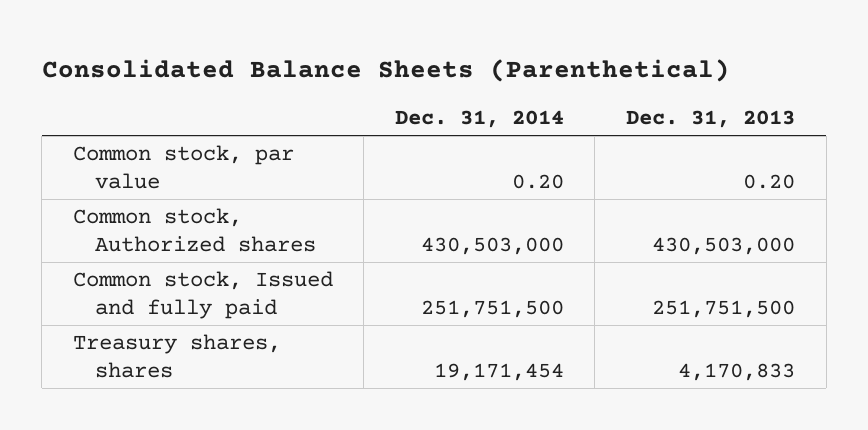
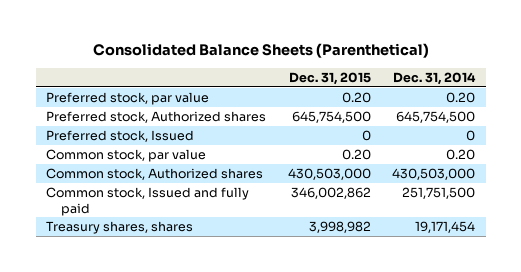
[626,109,796,128] Dec. 31, 2013 -> none
none -> [288,71,371,85] Dec. 31, 2015
none -> [46,92,210,106] Preferred stock, par value
none -> [46,111,267,124] Preferred stock, Authorized shares
none -> [46,130,195,143] Preferred stock, Issued

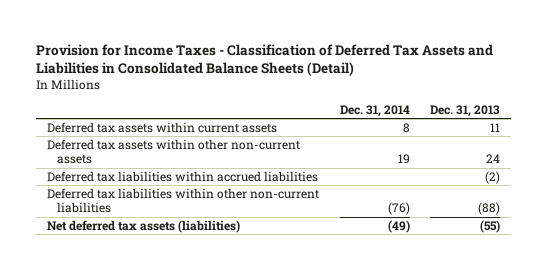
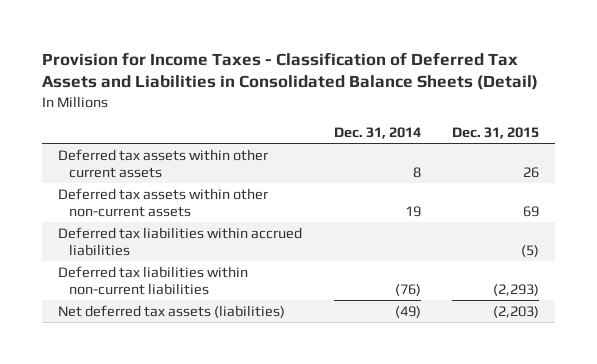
[430,105,501,118] Dec. 31, 2013 -> none
none -> [452,127,540,140] Dec. 31, 2015
[46,121,277,133] Deferred tax assets within current assets -> [57,148,268,178] Deferred tax assets within other current assets
[46,187,319,214] Deferred tax liabilities within other non-current liabilities -> [57,265,248,295] Deferred tax liabilities within non-current liabilities

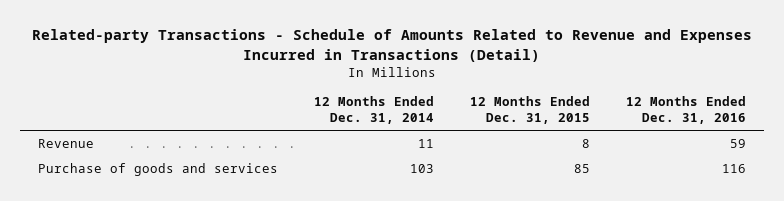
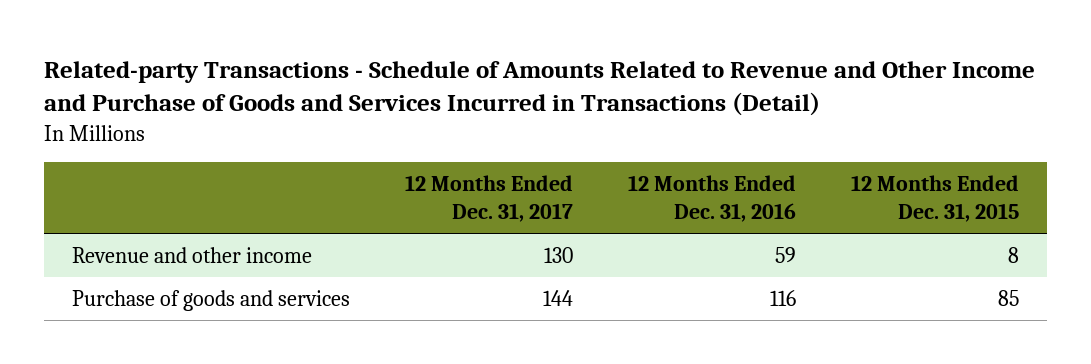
[32,28,753,62] Related-party Transactions - Schedule of Amounts Related to Revenue and Expenses Incurred in Transactions (Detail) -> [44,60,1036,117] Related-party Transactions - Schedule of Amounts Related to Revenue and Other Income and Purchase of Goods and Services Incurred in Transactions (Detail)
[314,96,435,125] 12 Months Ended Dec. 31, 2014 -> none
none -> [404,175,573,223] 12 Months Ended Dec. 31, 2017
[38,139,95,149] Revenue -> [71,246,312,263] Revenue and other income

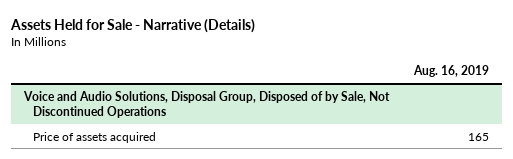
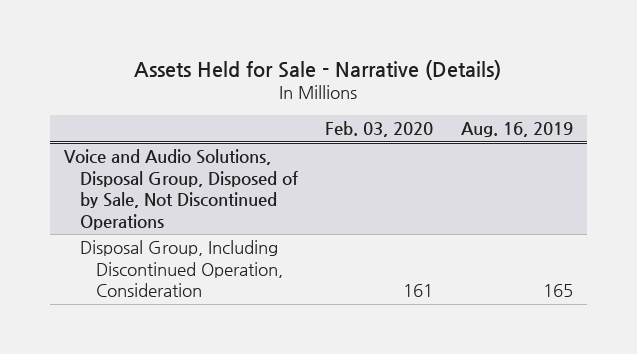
none -> [325,121,434,138] Feb. 03, 2020
[33,131,157,143] Price of assets acquired -> [79,240,283,298] Disposal Group, Including Discontinued Operation, Consideration

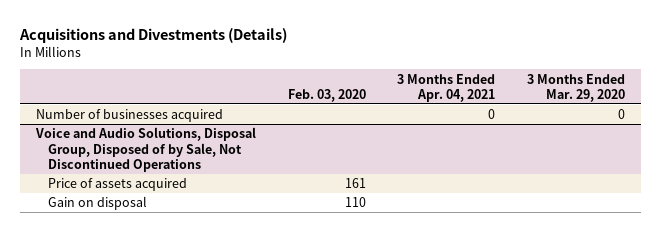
[134,59,502,80] Assets Held for Sale - Narrative (Details) -> [19,27,288,43] Acquisitions and Divestments (Details)
[461,122,574,138] Aug. 16, 2019 -> none
none -> [397,73,496,102] 3 Months Ended Apr. 04, 2021
none -> [527,73,626,102] 3 Months Ended Mar. 29, 2020
none -> [36,109,224,123] Number of businesses acquired
[79,240,283,298] Disposal Group, Including Discontinued Operation, Consideration -> [47,178,187,192] Price of assets acquired
none -> [47,196,147,211] Gain on disposal

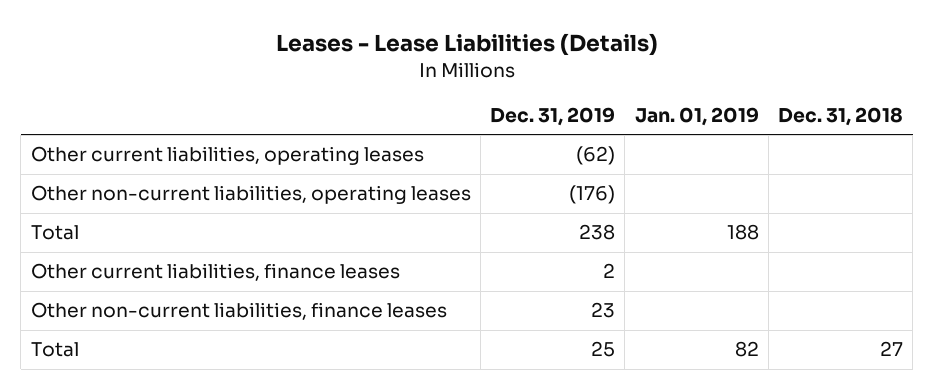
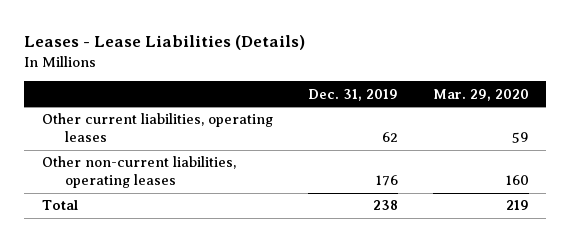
[634,107,759,127] Jan. 01, 2019 -> none
[778,107,904,127] Dec. 31, 2018 -> none
none -> [432,88,529,101] Mar. 29, 2020
[576,146,616,166] (62) -> [381,132,398,143] 62
[569,185,616,205] (176) -> [375,175,398,187] 176
[30,263,400,282] Other current liabilities, finance leases -> none
[30,302,447,321] Other non-current liabilities, finance leases -> none
[30,342,79,358] Total -> none

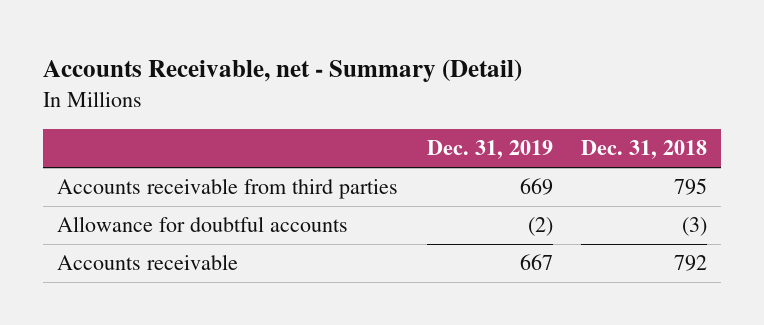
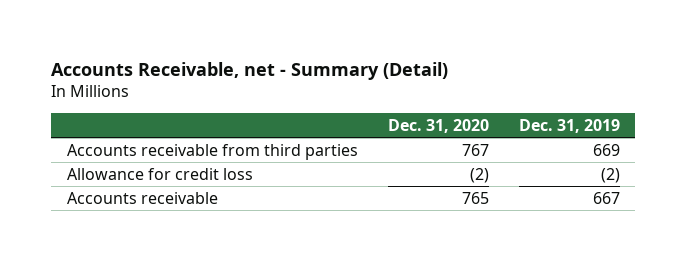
[580,140,707,160] Dec. 31, 2018 -> none
none -> [387,118,489,133] Dec. 31, 2020
[57,216,349,233] Allowance for doubtful accounts -> [66,167,253,180] Allowance for credit loss

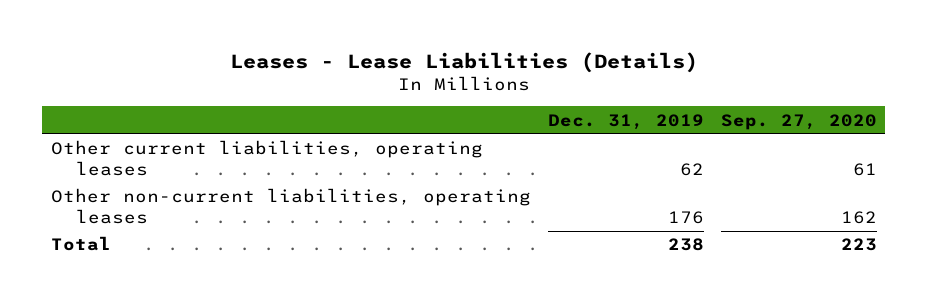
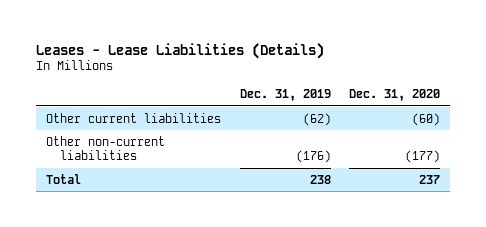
[720,113,877,130] Sep. 27, 2020 -> none
none -> [349,89,441,102] Dec. 31, 2020
[50,140,483,176] Other current liabilities, operating leases -> [45,112,221,123] Other current liabilities
[679,162,704,176] 62 -> [302,112,331,126] (62)
[50,188,531,224] Other non-current liabilities, operating leases -> [45,135,165,161] Other non-current liabilities
[667,210,704,224] 176 -> [295,150,331,164] (176)

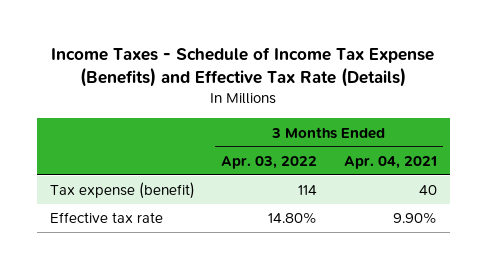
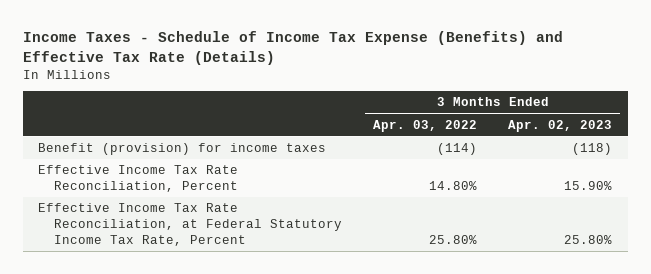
[343,155,437,169] Apr. 04, 2021 -> none
none -> [508,119,613,132] Apr. 02, 2023
[49,182,195,200] Tax expense (benefit) -> [38,143,327,156] Benefit (provision) for income taxes
[298,185,318,196] 114 -> [437,143,478,156] (114)
[49,212,163,224] Effective tax rate -> [38,165,239,193] Effective Income Tax Rate Reconciliation, Percent
none -> [38,203,342,247] Effective Income Tax Rate Reconciliation, at Federal Statutory Income Tax Rate, Percent

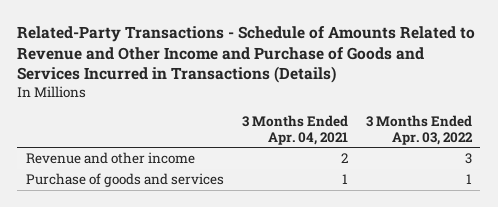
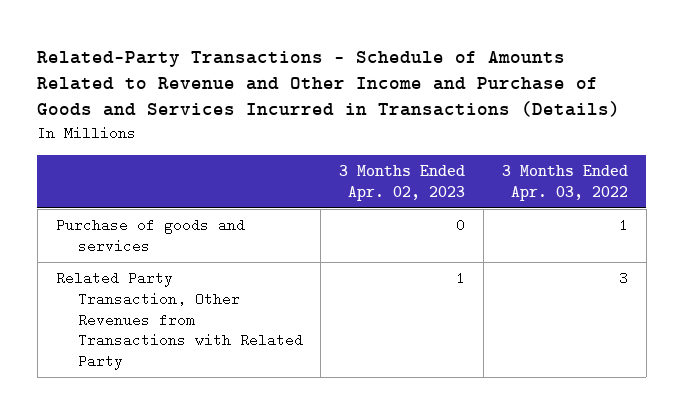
[241,115,348,145] 3 Months Ended Apr. 04, 2021 -> none
none -> [339,165,466,201] 3 Months Ended Apr. 02, 2023
[26,152,196,165] Revenue and other income -> none
none -> [55,271,303,371] Related Party Transaction, Other Revenues from Transactions with Related Party

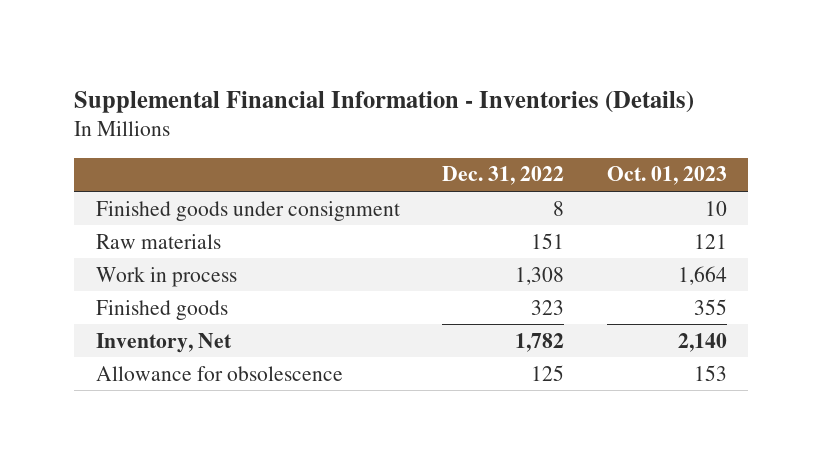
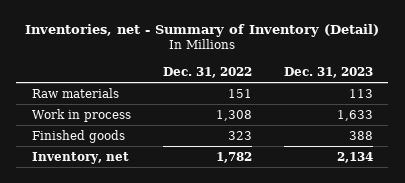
[74,90,695,113] Supplemental Financial Information - Inventories (Details) -> [25,24,380,38] Inventories, net - Summary of Inventory (Detail)
[606,166,727,186] Oct. 01, 2023 -> none
none -> [283,66,373,78] Dec. 31, 2023
[95,200,400,221] Finished goods under consignment -> none
[95,365,343,381] Allowance for obsolescence -> none
[95,332,232,353] Inventory, Net -> [32,151,130,164] Inventory, net

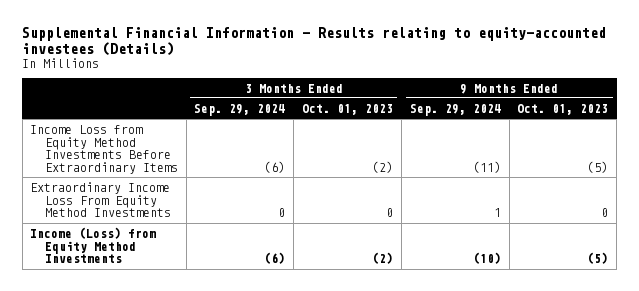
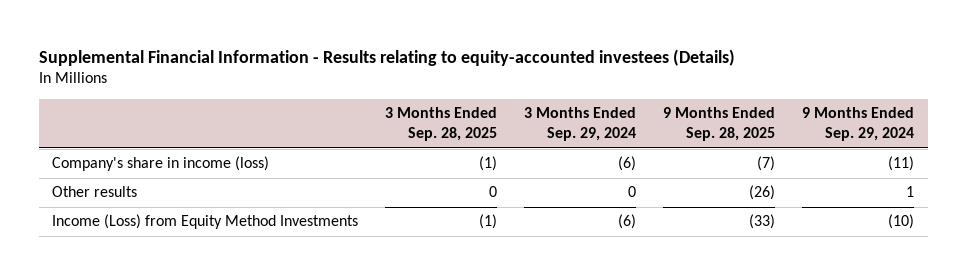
[302,103,394,115] Oct. 01, 2023 -> none
[517,103,609,115] Oct. 01, 2023 -> none
none -> [385,107,498,142] 3 Months Ended Sep. 28, 2025
none -> [663,107,776,142] 9 Months Ended Sep. 28, 2025
[30,124,178,175] Income Loss from Equity Method Investments Before Extraordinary Items -> [52,156,270,172] Company's share in income (loss)
[30,181,171,218] Extraordinary Income Loss From Equity Method Investments -> [52,186,138,198] Other results

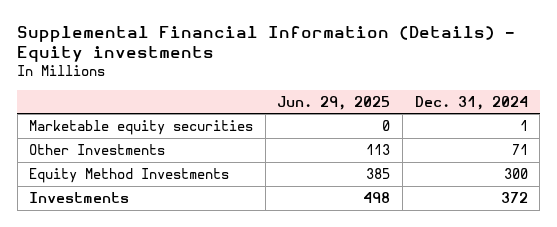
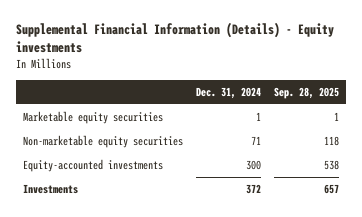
[277,95,391,110] Jun. 29, 2025 -> none
none -> [274,86,340,99] Sep. 28, 2025
[29,143,166,155] Other Investments -> [22,134,183,148] Non-marketable equity securities
[29,167,230,183] Equity Method Investments -> [22,158,163,172] Equity-accounted investments

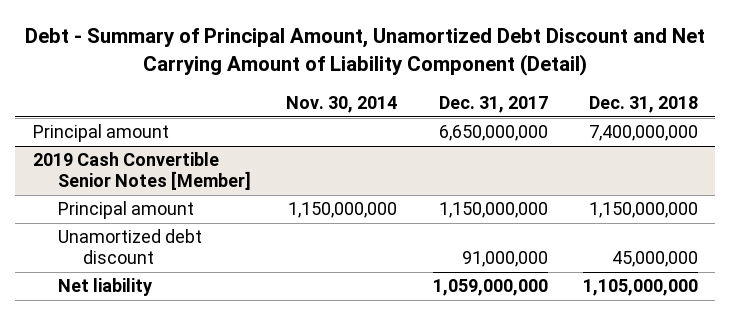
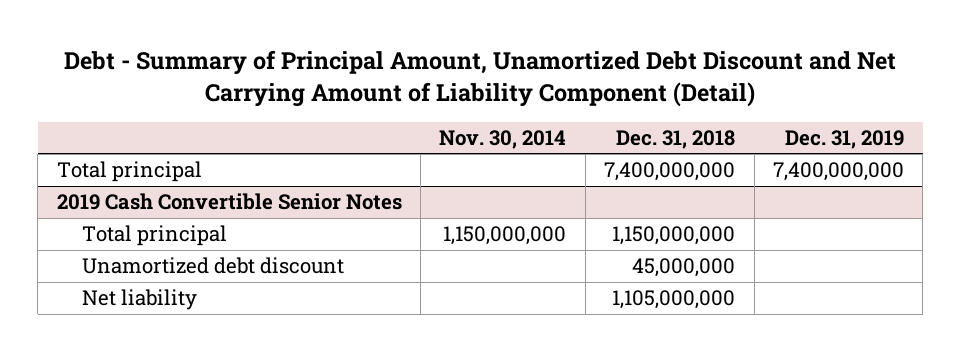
[438,96,548,114] Dec. 31, 2017 -> none
none -> [785,129,905,149] Dec. 31, 2019
[32,124,169,143] Principal amount -> [56,161,202,183] Total principal
[32,152,252,191] 2019 Cash Convertible Senior Notes [Member] -> [56,193,402,211] 2019 Cash Convertible Senior Notes
[58,201,195,220] Principal amount -> [82,225,228,247] Total principal

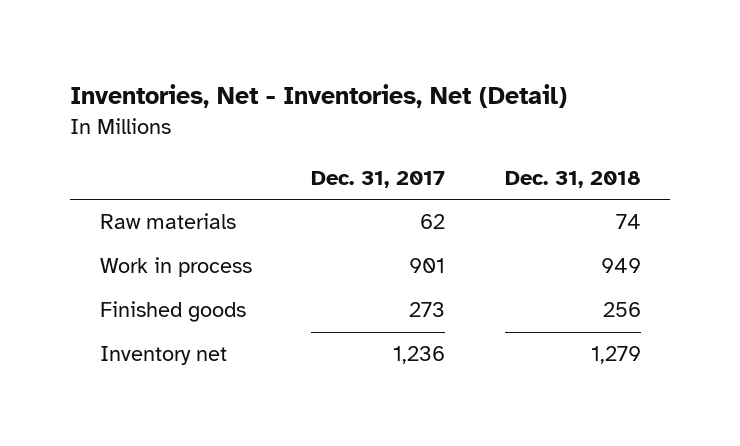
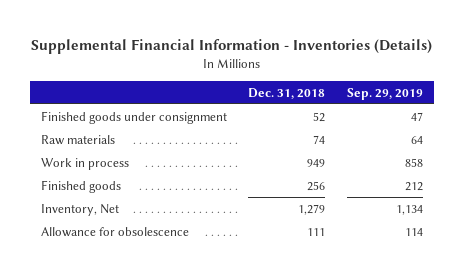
[70,84,568,109] Inventories, Net - Inventories, Net (Detail) -> [30,39,432,55] Supplemental Financial Information - Inventories (Details)
[311,170,446,188] Dec. 31, 2017 -> none
none -> [347,87,424,100] Sep. 29, 2019
none -> [40,110,227,124] Finished goods under consignment
[99,346,227,366] Inventory net -> [40,203,119,216] Inventory, Net
none -> [40,226,189,237] Allowance for obsolescence

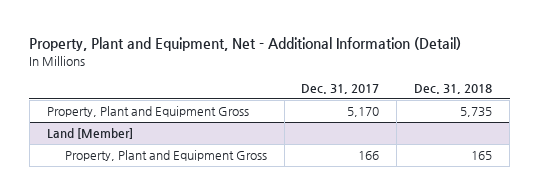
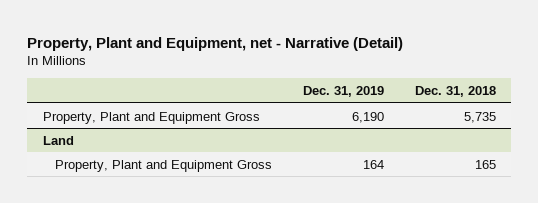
[29,37,462,52] Property, Plant and Equipment, Net - Additional Information (Detail) -> [27,36,404,51] Property, Plant and Equipment, net - Narrative (Detail)
[301,84,380,95] Dec. 31, 2017 -> none
none -> [303,86,385,98] Dec. 31, 2019
[46,128,133,140] Land [Member] -> [42,135,74,145] Land

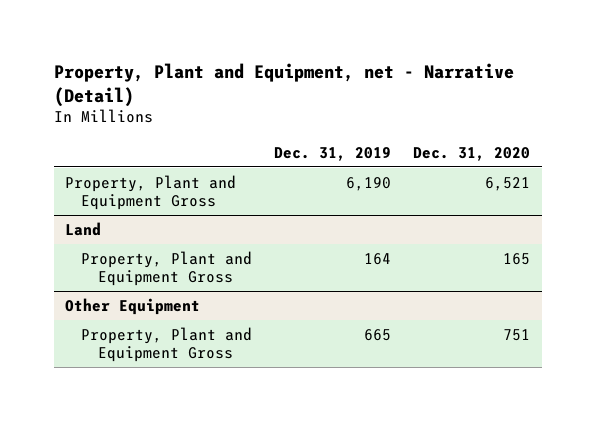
[414,86,496,98] Dec. 31, 2018 -> none
none -> [413,146,531,161] Dec. 31, 2020
none -> [64,297,200,315] Other Equipment
none -> [81,326,253,363] Property, Plant and Equipment Gross

